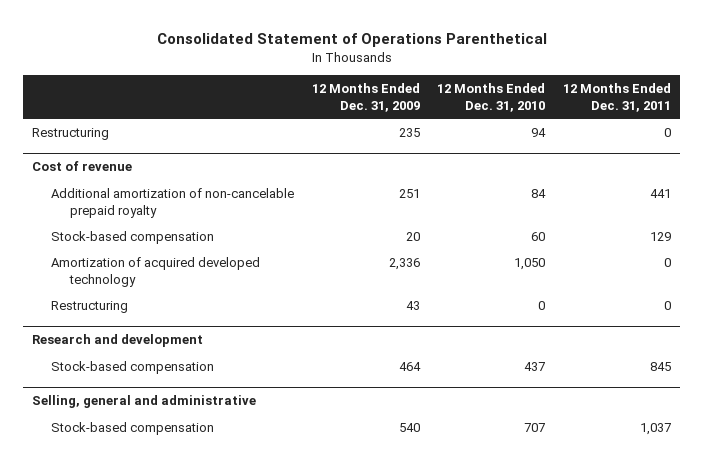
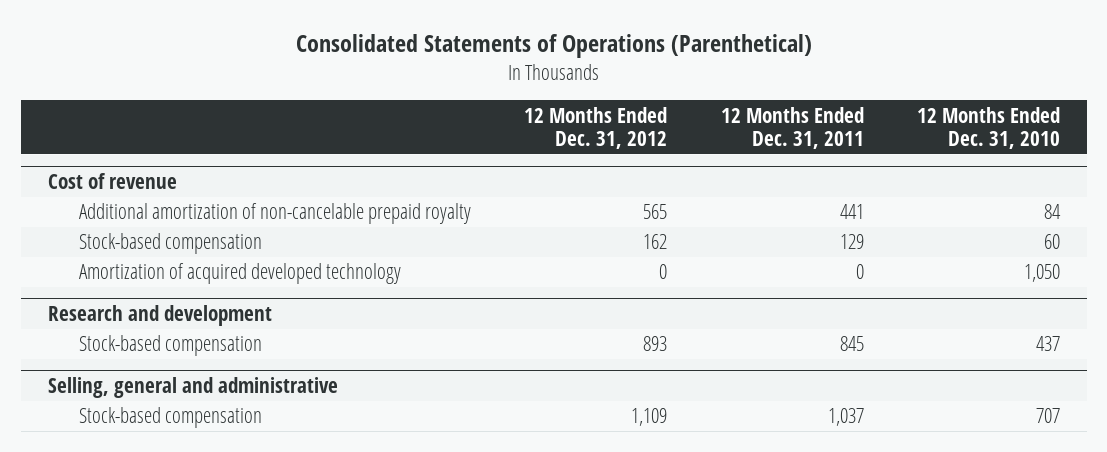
[156,32,547,47] Consolidated Statement of Operations Parenthetical -> [295,34,812,59] Consolidated Statements of Operations (Parenthetical)
[311,82,420,112] 12 Months Ended Dec. 31, 2009 -> none
none -> [524,106,668,150] 12 Months Ended Dec. 31, 2012
[32,127,110,140] Restructuring -> none
[51,300,129,313] Restructuring -> none

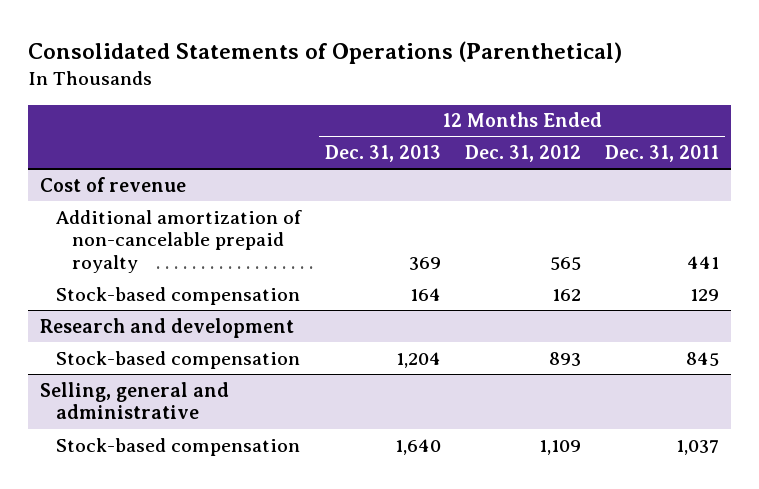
[916,106,1060,150] 12 Months Ended Dec. 31, 2010 -> none
none -> [324,145,441,163] Dec. 31, 2013
[78,263,401,285] Amortization of acquired developed technology -> none

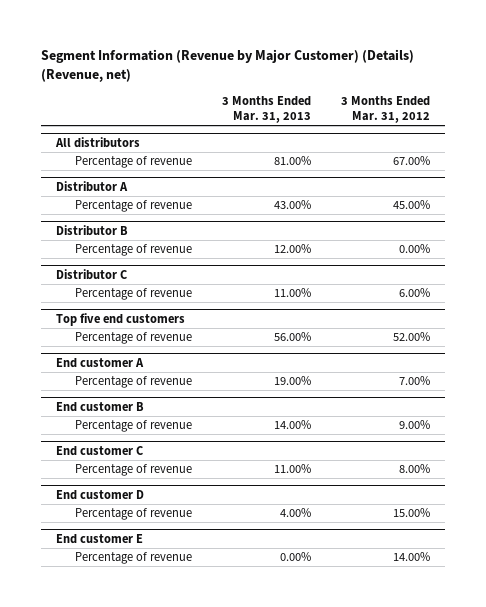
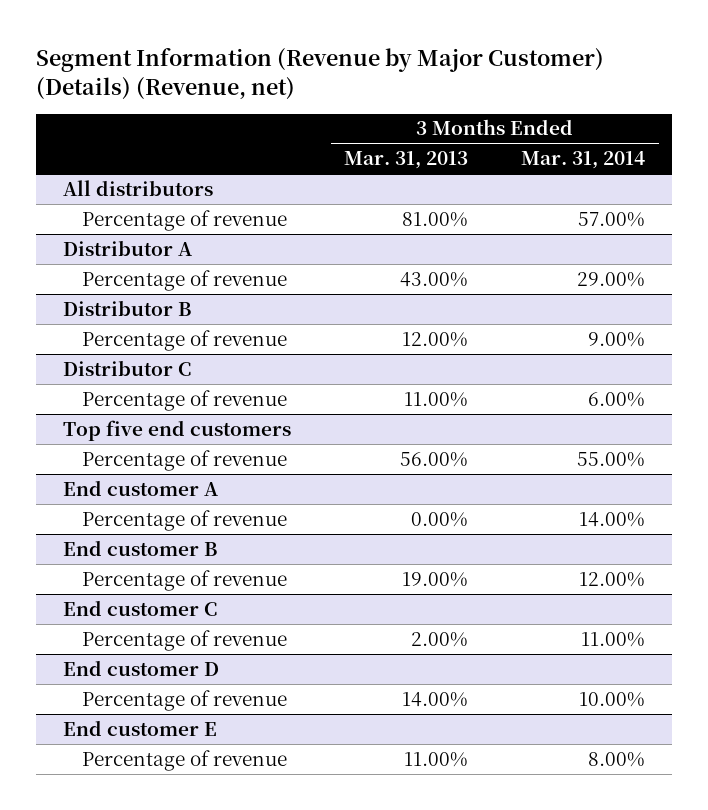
[340,95,430,124] 3 Months Ended Mar. 31, 2012 -> none
none -> [521,151,646,170] Mar. 31, 2014
[273,376,311,386] 19.00% -> [411,511,469,527] 0.00%
[273,420,311,430] 14.00% -> [402,571,469,587] 19.00%
[273,464,311,474] 11.00% -> [411,631,469,647] 2.00%
[279,508,311,518] 4.00% -> [402,691,469,707] 14.00%
[279,552,311,562] 0.00% -> [404,751,469,767] 11.00%

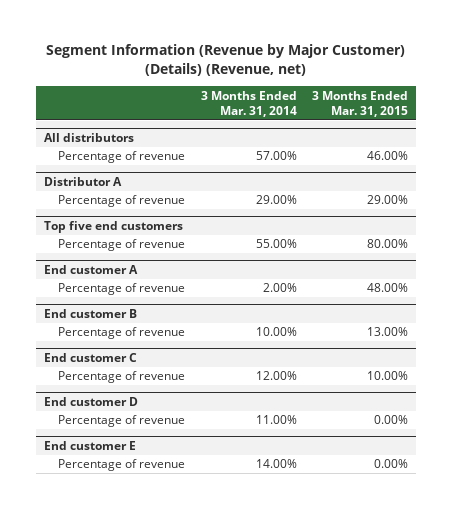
[344,151,469,170] Mar. 31, 2013 -> none
none -> [312,90,409,117] 3 Months Ended Mar. 31, 2015
[62,299,191,316] Distributor B -> none
[81,329,287,351] Percentage of revenue -> none
[62,359,191,376] Distributor C -> none
[81,389,287,411] Percentage of revenue -> none
[579,511,646,527] 14.00% -> [262,283,297,293] 2.00%
[579,571,646,587] 12.00% -> [255,327,297,337] 10.00%
[581,631,646,647] 11.00% -> [255,371,297,381] 12.00%
[579,691,646,707] 10.00% -> [255,415,297,425] 11.00%
[588,751,646,767] 8.00% -> [255,459,297,469] 14.00%

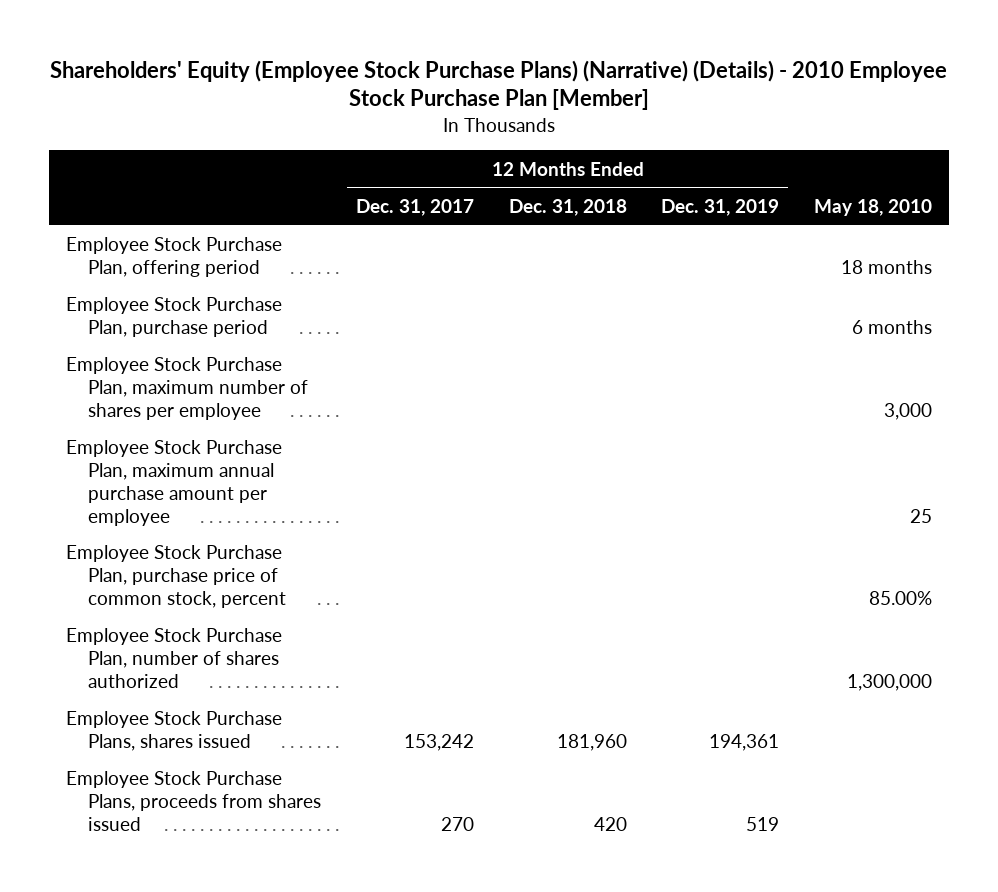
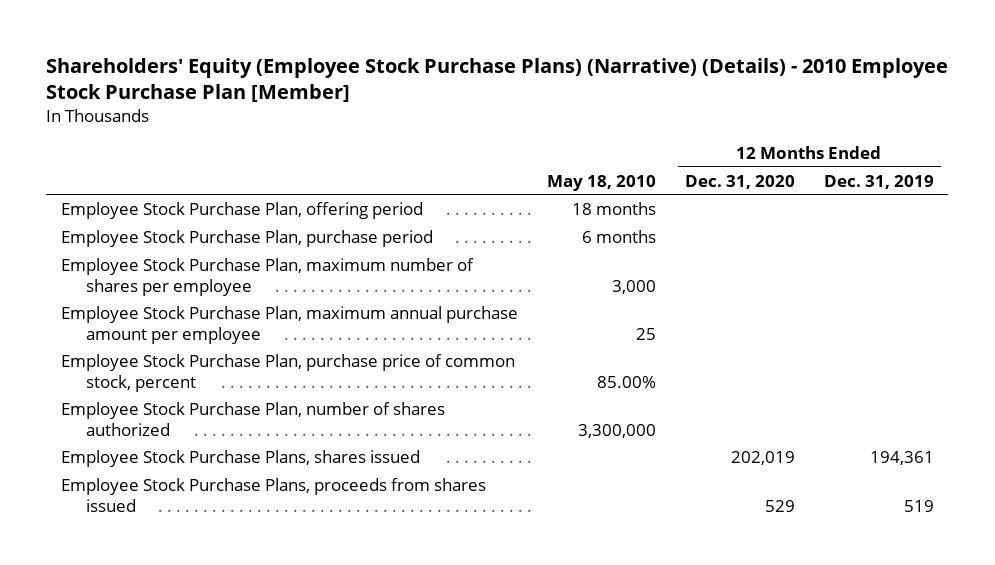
[355,198,474,216] Dec. 31, 2017 -> none
[508,198,627,216] Dec. 31, 2018 -> none
none -> [684,174,795,189] Dec. 31, 2020
[846,673,932,691] 1,300,000 -> [577,423,656,438] 3,300,000

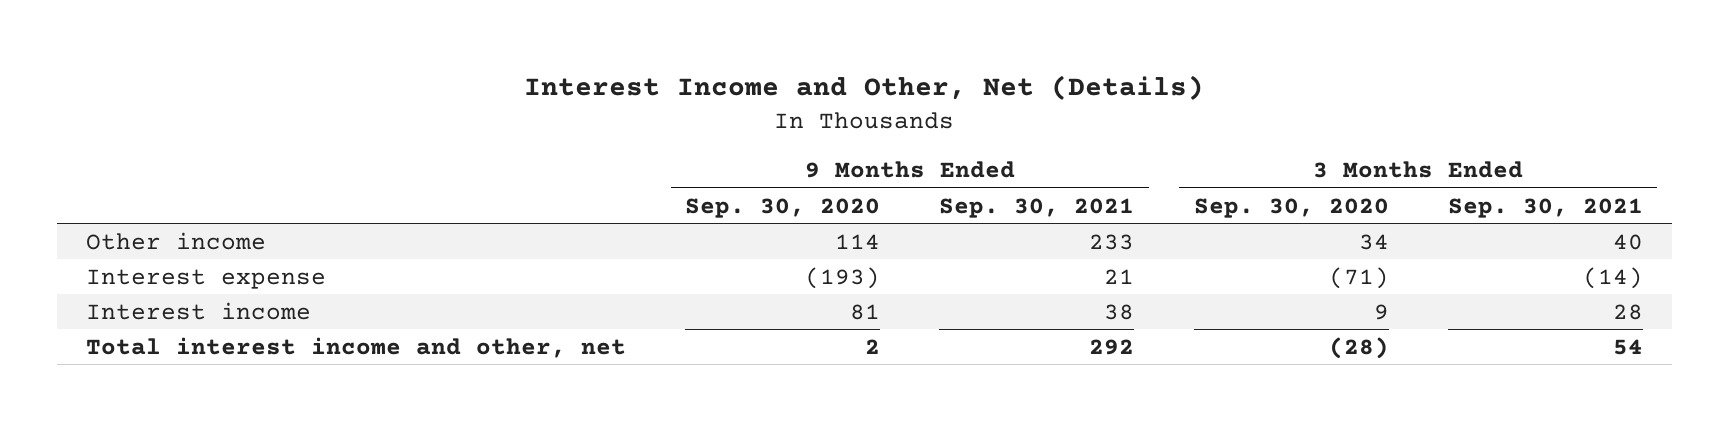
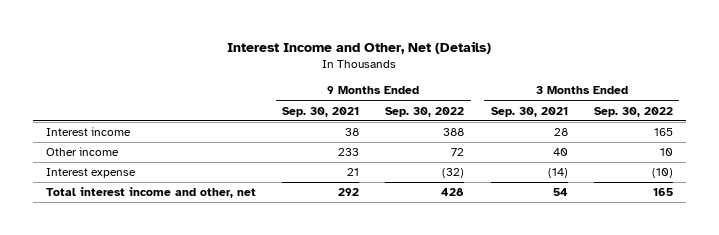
[685,197,881,218] Sep. 30, 2020 -> none
[1193,197,1389,218] Sep. 30, 2020 -> none
none -> [385,106,465,117] Sep. 30, 2022
none -> [593,106,673,117] Sep. 30, 2022
[86,301,312,320] Interest income -> [45,127,131,137] Interest income

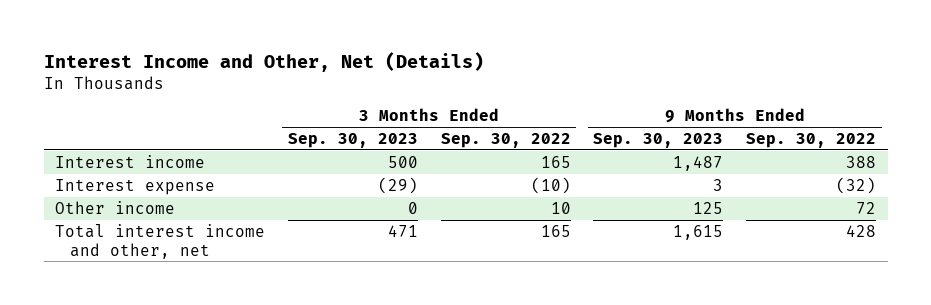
[282,106,360,117] Sep. 30, 2021 -> none
[490,106,568,117] Sep. 30, 2021 -> none
none -> [287,132,418,148] Sep. 30, 2023
none -> [593,132,724,148] Sep. 30, 2023
[45,147,119,157] Other income -> [54,200,175,214] Other income

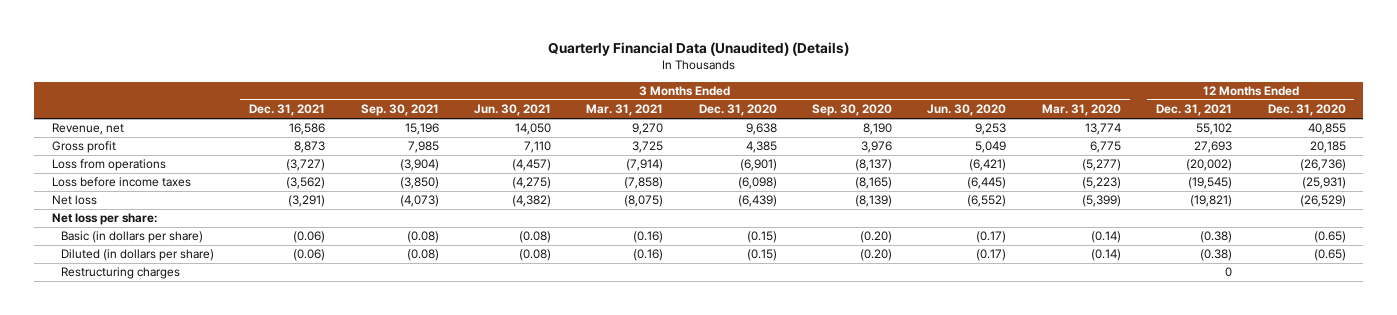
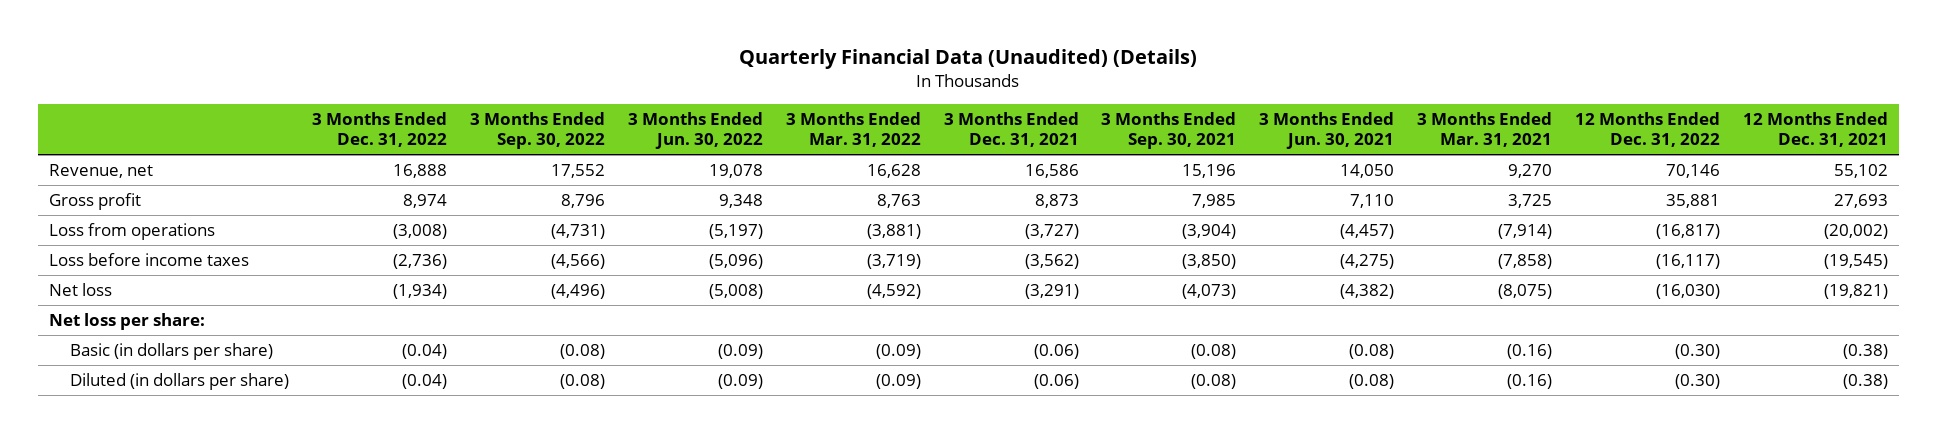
[698,104,777,117] Dec. 31, 2020 -> none
[812,104,893,117] Sep. 30, 2020 -> none
[927,104,1007,117] Jun. 30, 2020 -> none
[1041,104,1121,117] Mar. 31, 2020 -> none
[1267,104,1346,117] Dec. 31, 2020 -> none
none -> [312,112,448,148] 3 Months Ended Dec. 31, 2022
none -> [470,112,606,150] 3 Months Ended Sep. 30, 2022
none -> [627,112,763,150] 3 Months Ended Jun. 30, 2022
none -> [785,112,921,148] 3 Months Ended Mar. 31, 2022
none -> [1574,112,1720,148] 12 Months Ended Dec. 31, 2022
[60,267,180,280] Restructuring charges -> none

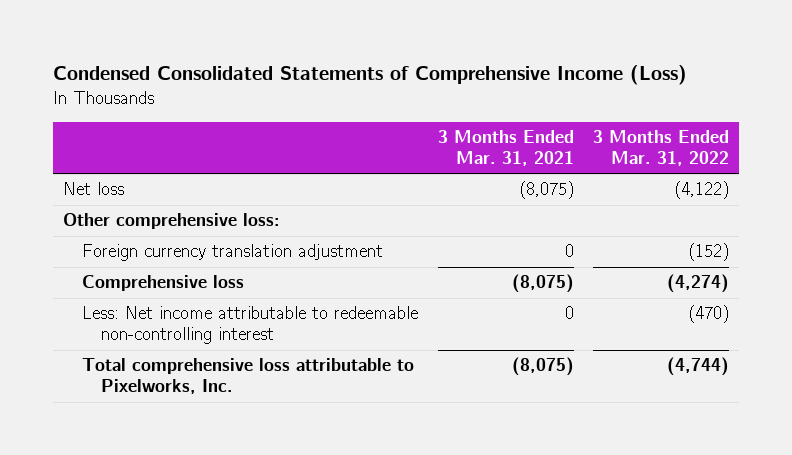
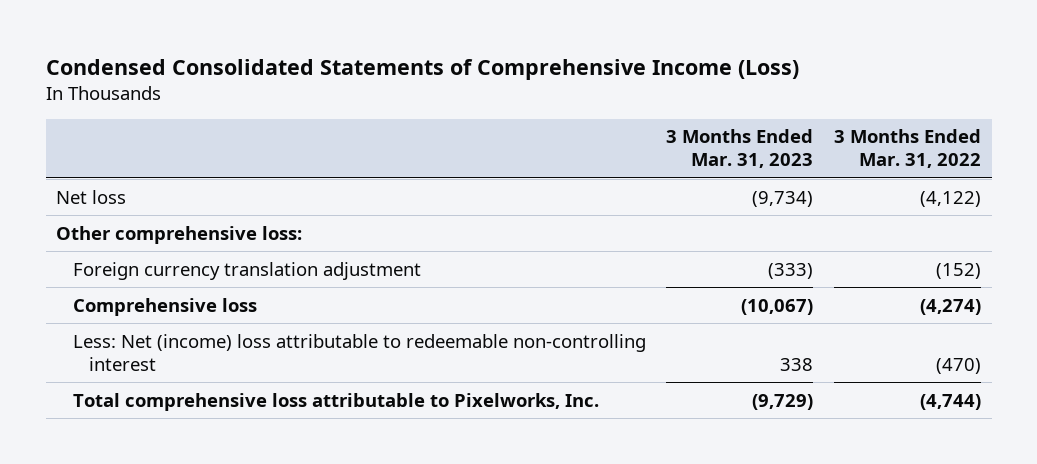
[437,130,574,166] 3 Months Ended Mar. 31, 2021 -> none
none -> [666,129,814,169] 3 Months Ended Mar. 31, 2023
[82,306,419,345] Less: Net income attributable to redeemable non-controlling interest -> [72,333,646,371] Less: Net (income) loss attributable to redeemable non-controlling interest

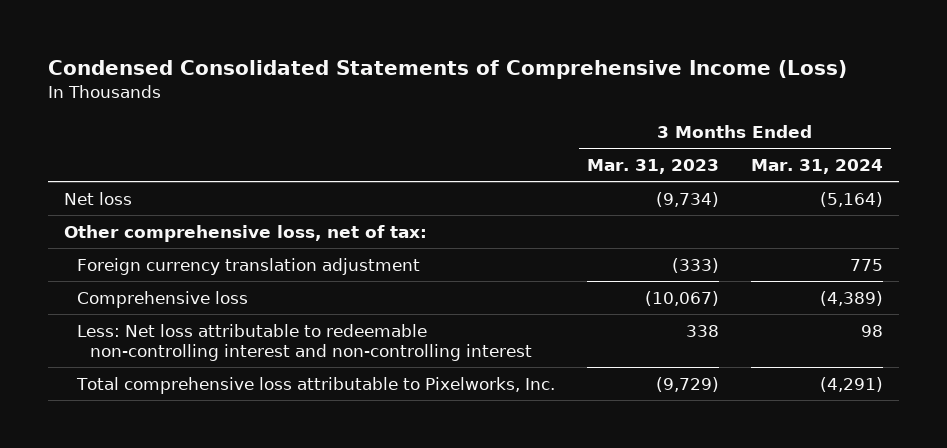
[834,129,982,169] 3 Months Ended Mar. 31, 2022 -> none
none -> [750,158,883,174] Mar. 31, 2024
[56,225,303,244] Other comprehensive loss: -> [63,224,427,242] Other comprehensive loss, net of tax:
[72,333,646,371] Less: Net (income) loss attributable to redeemable non-controlling interest -> [77,323,533,362] Less: Net loss attributable to redeemable non-controlling interest and non-controlling interest

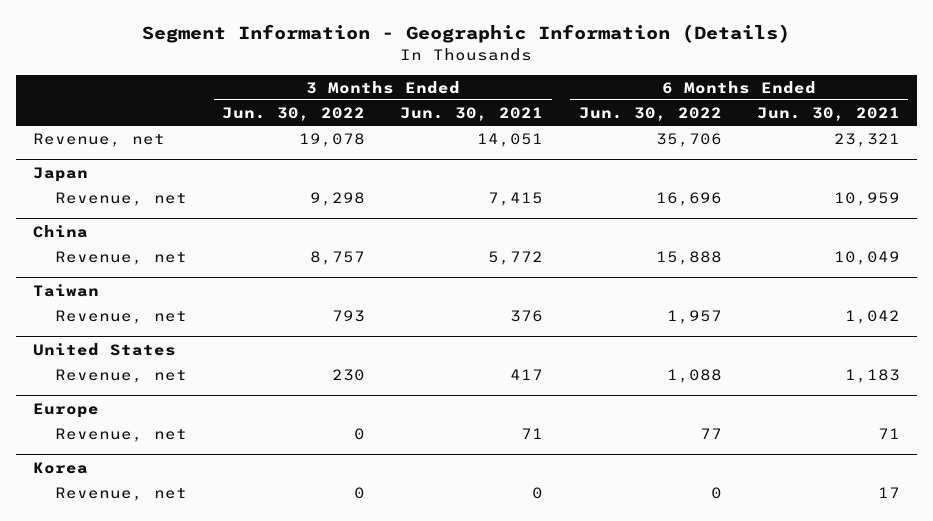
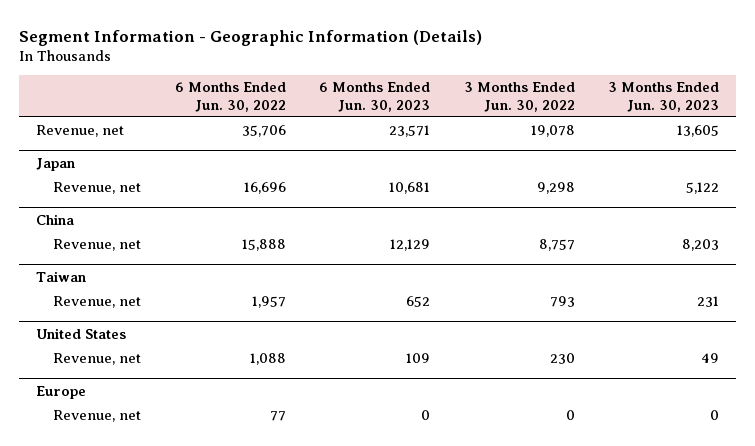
[400,106,544,121] Jun. 30, 2021 -> none
[756,106,900,121] Jun. 30, 2021 -> none
none -> [319,82,431,112] 6 Months Ended Jun. 30, 2023
none -> [607,82,719,112] 3 Months Ended Jun. 30, 2023
[33,461,89,474] Korea -> none
[55,486,188,501] Revenue, net -> none

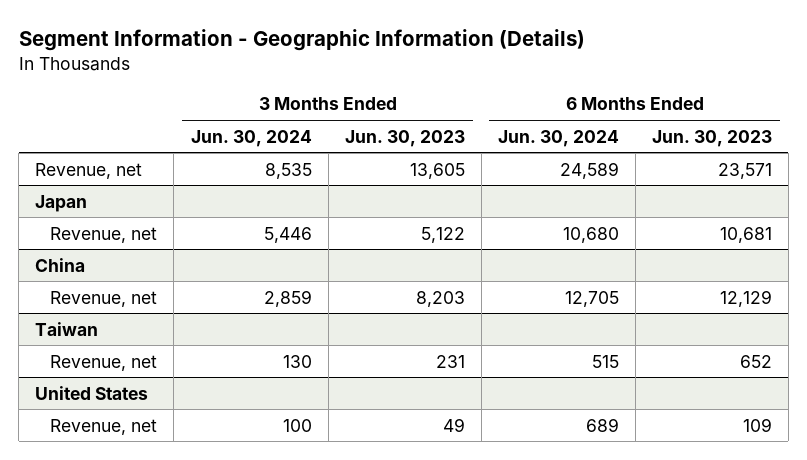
[174,82,286,112] 6 Months Ended Jun. 30, 2022 -> none
[463,82,575,112] 3 Months Ended Jun. 30, 2022 -> none
none -> [190,129,312,147] Jun. 30, 2024
none -> [497,129,619,147] Jun. 30, 2024
[36,385,87,399] Europe -> none
[53,410,142,423] Revenue, net -> none

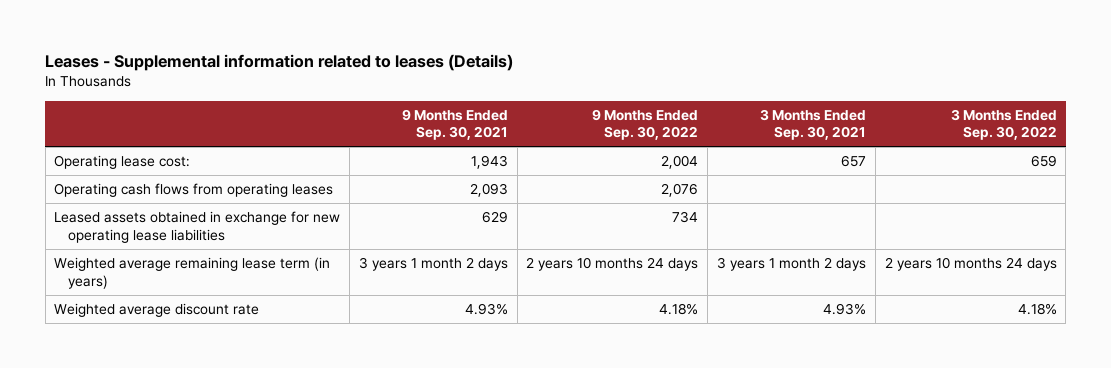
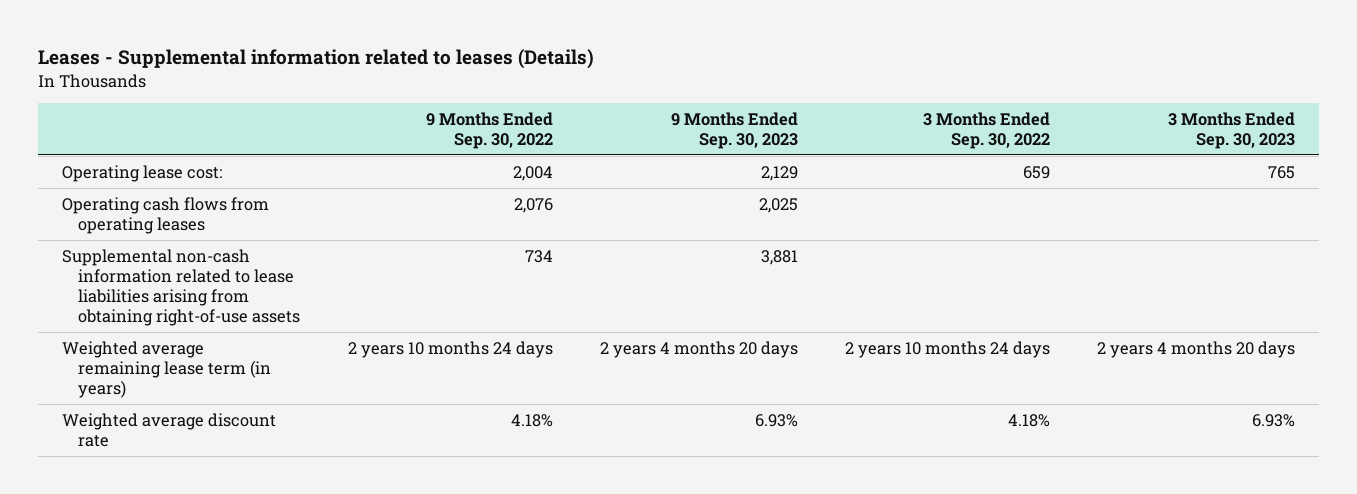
[401,108,508,141] 9 Months Ended Sep. 30, 2021 -> none
[759,108,866,141] 3 Months Ended Sep. 30, 2021 -> none
none -> [670,112,798,150] 9 Months Ended Sep. 30, 2023
none -> [1168,112,1296,150] 3 Months Ended Sep. 30, 2023
[54,211,341,243] Leased assets obtained in exchange for new operating lease liabilities -> [61,248,301,326] Supplemental non-cash information related to lease liabilities arising from obtaining right-of-use assets

